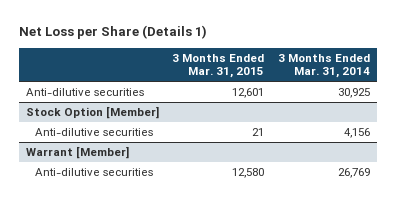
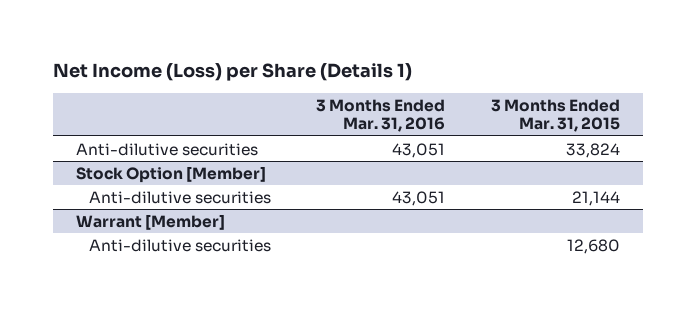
[18,25,207,40] Net Loss per Share (Details 1) -> [52,63,412,82] Net Income (Loss) per Share (Details 1)
[278,53,371,78] 3 Months Ended Mar. 31, 2014 -> none
none -> [316,98,446,133] 3 Months Ended Mar. 31, 2016
[232,88,265,99] 12,601 -> [566,142,621,158] 33,824
[252,128,265,137] 21 -> [572,190,621,206] 21,144
[232,168,265,179] 12,580 -> [567,238,621,254] 12,680

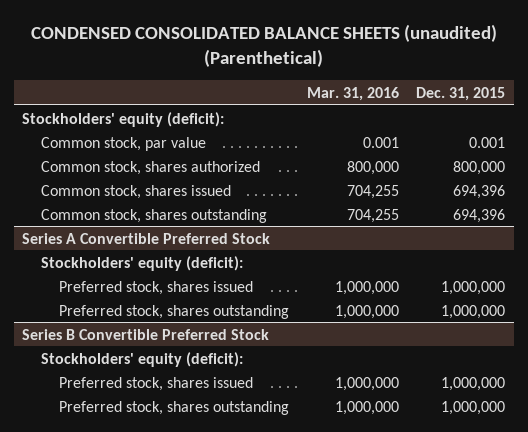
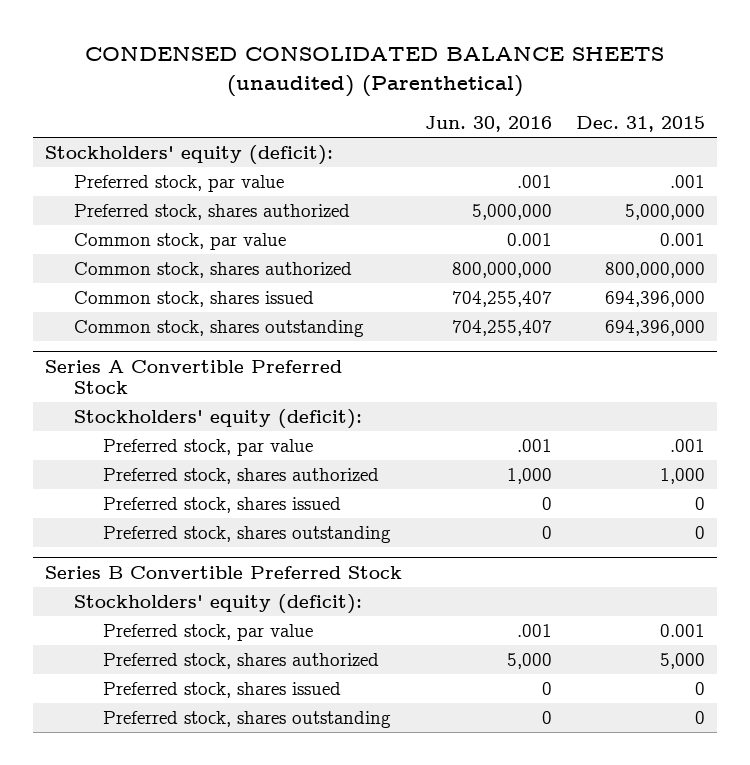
[306,86,399,101] Mar. 31, 2016 -> none
none -> [425,116,553,133] Jun. 30, 2016
none -> [73,174,284,192] Preferred stock, par value
none -> [73,203,350,220] Preferred stock, shares authorized
[453,160,506,175] 800,000 -> [605,261,706,278] 800,000,000
[453,184,506,199] 694,396 -> [605,290,706,307] 694,396,000
[453,208,506,223] 694,396 -> [605,319,706,336] 694,396,000
none -> [103,438,314,456] Preferred stock, par value
none -> [103,467,380,484] Preferred stock, shares authorized
[441,280,506,295] 1,000,000 -> [695,496,706,510] 0
[441,304,506,319] 1,000,000 -> [695,525,706,539] 0
none -> [103,623,314,641] Preferred stock, par value
none -> [103,652,380,669] Preferred stock, shares authorized
[441,376,506,391] 1,000,000 -> [695,681,706,695] 0
[441,400,506,415] 1,000,000 -> [695,710,706,724] 0

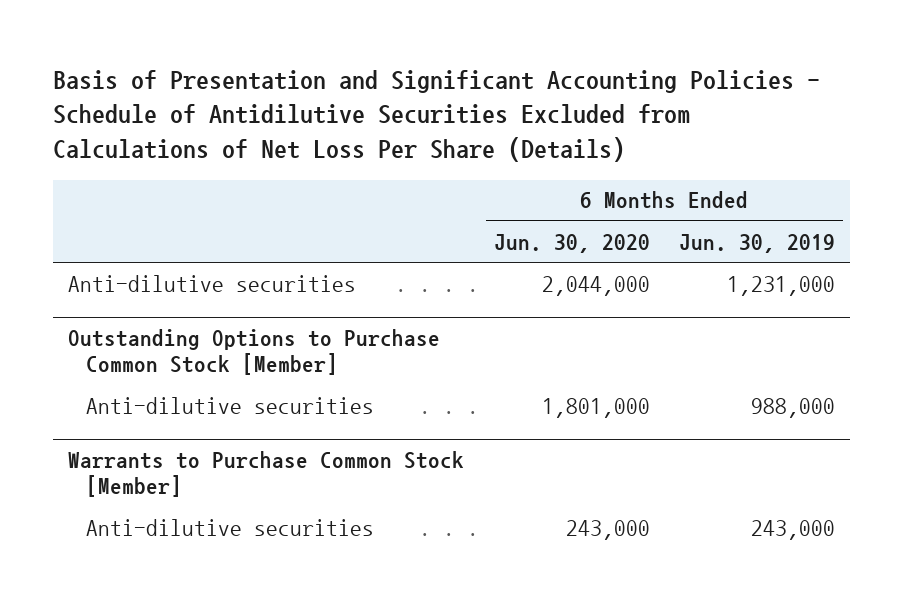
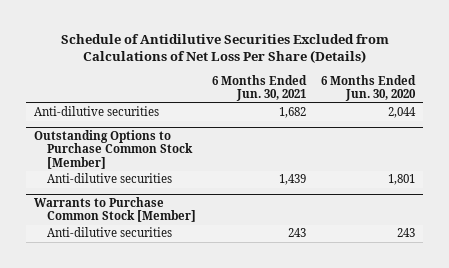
[52,69,820,163] Basis of Presentation and Significant Accounting Policies - Schedule of Antidilutive Securities Excluded from Calculations of Net Loss Per Share (Details) -> [60,33,389,64] Schedule of Antidilutive Securities Excluded from Calculations of Net Loss Per Share (Details)
[679,233,836,253] Jun. 30, 2019 -> none
none -> [211,74,307,102] 6 Months Ended Jun. 30, 2021
[541,275,650,296] 2,044,000 -> [388,107,417,119] 2,044
[541,397,650,418] 1,801,000 -> [388,174,416,186] 1,801
[565,519,650,540] 243,000 -> [397,228,416,238] 243

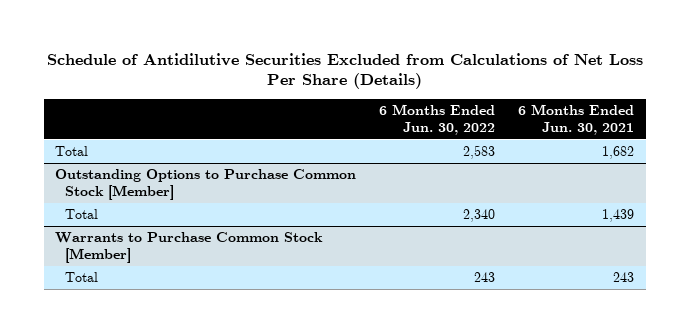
[321,74,417,102] 6 Months Ended Jun. 30, 2020 -> none
none -> [379,103,496,135] 6 Months Ended Jun. 30, 2022
[33,106,159,117] Anti-dilutive securities -> [55,146,89,157] Total
[47,173,173,184] Anti-dilutive securities -> [65,209,99,220] Total
[47,227,173,238] Anti-dilutive securities -> [65,272,99,283] Total

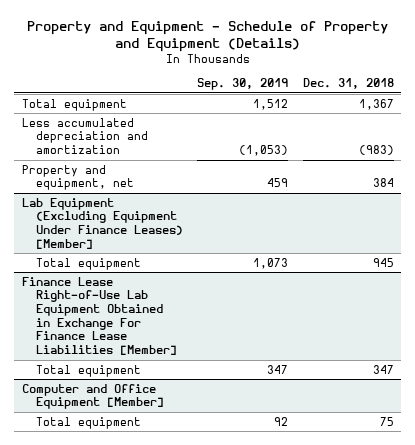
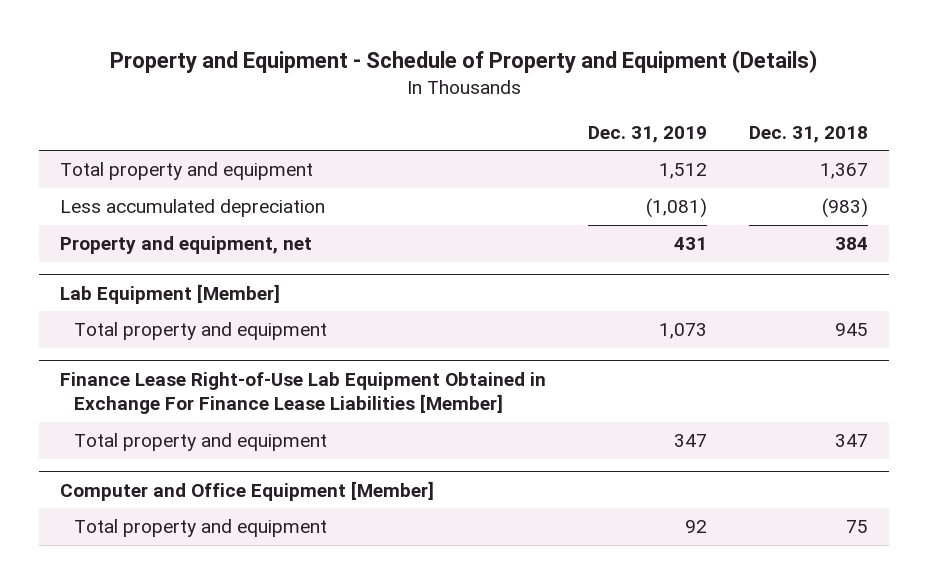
[197,78,289,91] Sep. 30, 2019 -> none
none -> [587,125,707,143] Dec. 31, 2019
[21,98,127,111] Total equipment -> [59,162,313,181] Total property and equipment
[21,117,148,155] Less accumulated depreciation and amortization -> [59,199,325,218] Less accumulated depreciation
[21,197,183,249] Lab Equipment (Excluding Equipment Under Finance Leases) [Member] -> [59,283,280,304] Lab Equipment [Member]
[35,257,141,270] Total equipment -> [74,322,328,341] Total property and equipment
[35,364,141,377] Total equipment -> [74,433,328,452] Total property and equipment
[35,416,141,429] Total equipment -> [74,519,328,538] Total property and equipment

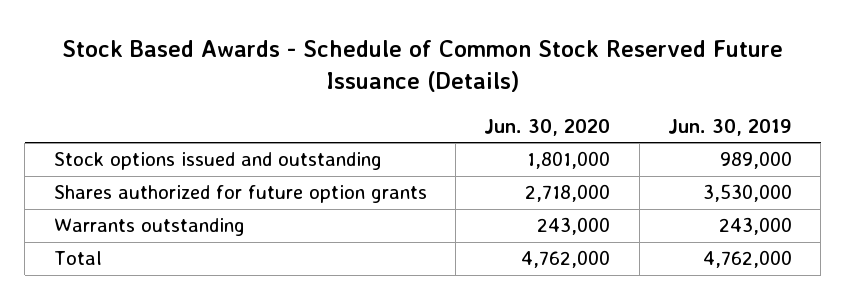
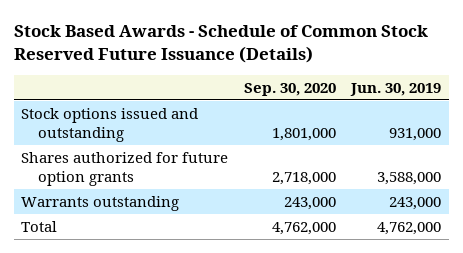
[484,118,611,136] Jun. 30, 2020 -> none
none -> [243,82,336,96] Sep. 30, 2020
[720,151,793,170] 989,000 -> [389,127,442,141] 931,000
[703,184,793,203] 3,530,000 -> [377,171,442,185] 3,588,000

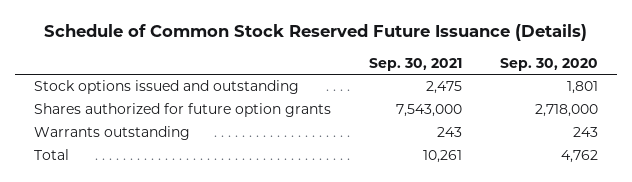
[13,24,428,63] Stock Based Awards - Schedule of Common Stock Reserved Future Issuance (Details) -> [44,24,588,42] Schedule of Common Stock Reserved Future Issuance (Details)
[350,82,442,96] Jun. 30, 2019 -> none
none -> [369,57,463,71] Sep. 30, 2021
[271,127,336,141] 1,801,000 -> [567,81,599,95] 1,801
[283,196,336,210] 243,000 -> [573,127,599,138] 243
[271,221,336,235] 4,762,000 -> [561,150,599,164] 4,762

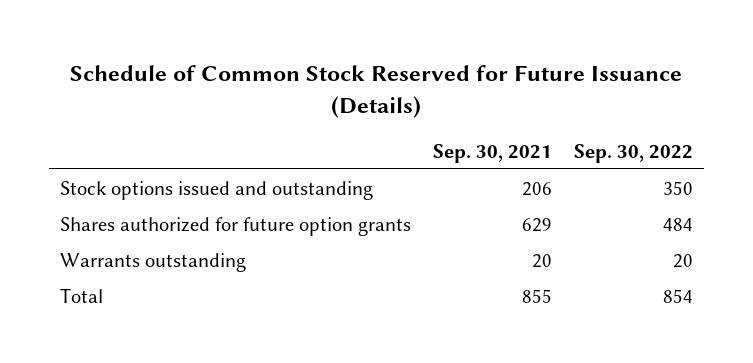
[44,24,588,42] Schedule of Common Stock Reserved Future Issuance (Details) -> [70,64,683,118] Schedule of Common Stock Reserved for Future Issuance (Details)
[500,57,599,71] Sep. 30, 2020 -> none
none -> [573,143,693,163] Sep. 30, 2022
[426,81,463,95] 2,475 -> [521,181,552,196] 206
[396,104,463,118] 7,543,000 -> [521,217,552,232] 629
[437,127,463,138] 243 -> [531,253,552,268] 20
[423,150,463,164] 10,261 -> [521,288,552,303] 855

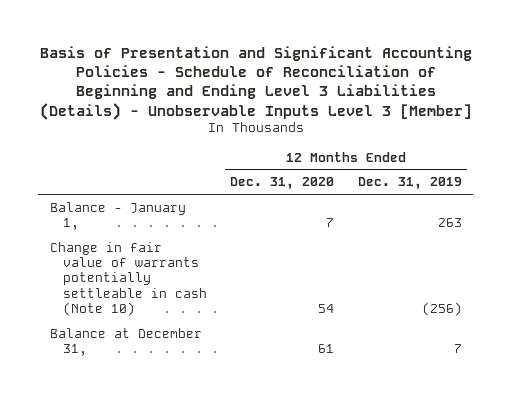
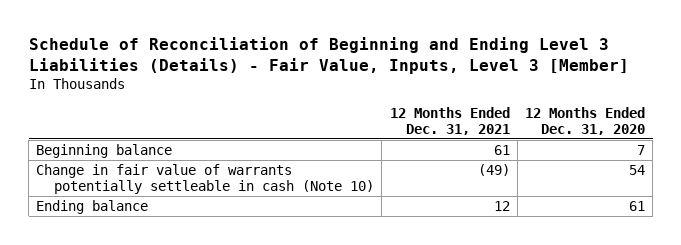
[39,45,472,120] Basis of Presentation and Significant Accounting Policies - Schedule of Reconciliation of Beginning and Ending Level 3 Liabilities (Details) - Unobservable Inputs Level 3 [Member] -> [28,36,629,74] Schedule of Reconciliation of Beginning and Ending Level 3 Liabilities (Details) - Fair Value, Inputs, Level 3 [Member]
[357,177,462,190] Dec. 31, 2019 -> none
none -> [389,106,510,135] 12 Months Ended Dec. 31, 2021
[50,201,187,230] Balance - January 1, -> [36,143,173,158] Beginning balance
[50,327,203,356] Balance at December 31, -> [36,199,149,214] Ending balance

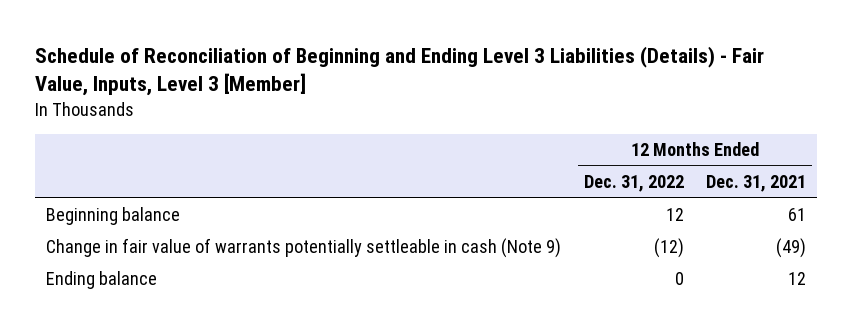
[524,106,645,135] 12 Months Ended Dec. 31, 2020 -> none
none -> [583,175,684,193] Dec. 31, 2022
[36,163,375,194] Change in fair value of warrants potentially settleable in cash (Note 10) -> [45,238,561,259] Change in fair value of warrants potentially settleable in cash (Note 9)

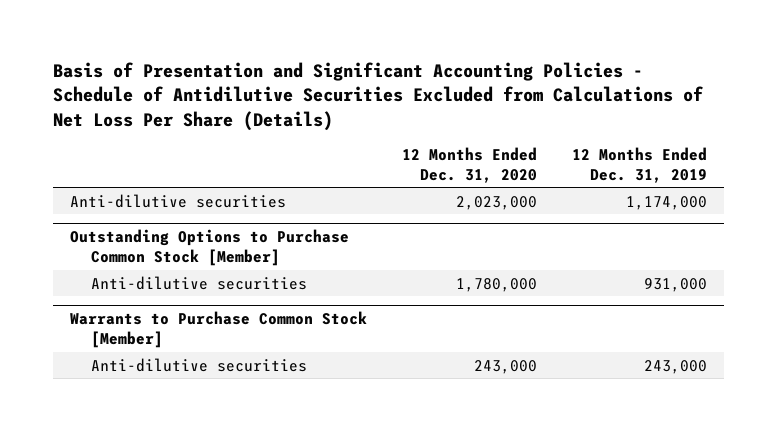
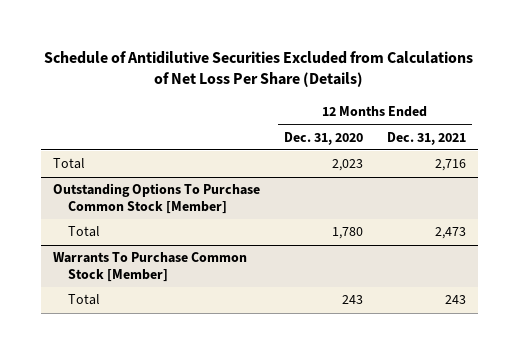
[52,62,703,131] Basis of Presentation and Significant Accounting Policies - Schedule of Antidilutive Securities Excluded from Calculations of Net Loss Per Share (Details) -> [44,50,474,88] Schedule of Antidilutive Securities Excluded from Calculations of Net Loss Per Share (Details)
[571,147,707,183] 12 Months Ended Dec. 31, 2019 -> none
none -> [386,131,466,145] Dec. 31, 2021
[70,193,287,208] Anti-dilutive securities -> none
[91,275,308,290] Anti-dilutive securities -> none
[91,357,308,372] Anti-dilutive securities -> none
none -> [52,158,85,170] Total
[70,229,350,266] Outstanding Options to Purchase Common Stock [Member] -> [52,183,260,215] Outstanding Options To Purchase Common Stock [Member]
none -> [68,226,101,238] Total
[70,311,368,348] Warrants to Purchase Common Stock [Member] -> [52,252,247,283] Warrants To Purchase Common Stock [Member]
none -> [68,294,101,306] Total

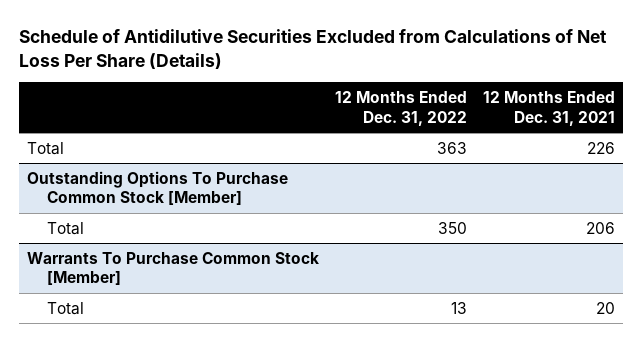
[283,131,363,145] Dec. 31, 2020 -> none
none -> [335,90,468,126] 12 Months Ended Dec. 31, 2022
[434,159,466,172] 2,716 -> [587,141,616,154] 226
[434,227,466,240] 2,473 -> [586,221,616,234] 206
[444,295,466,305] 243 -> [596,301,616,314] 20

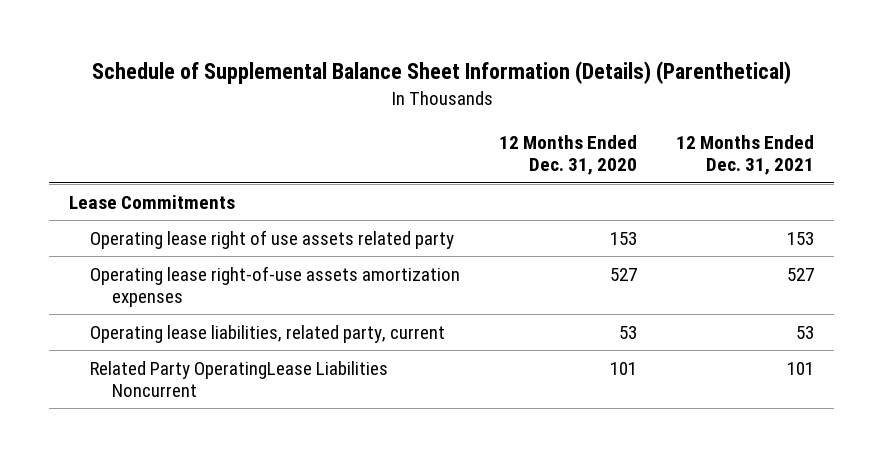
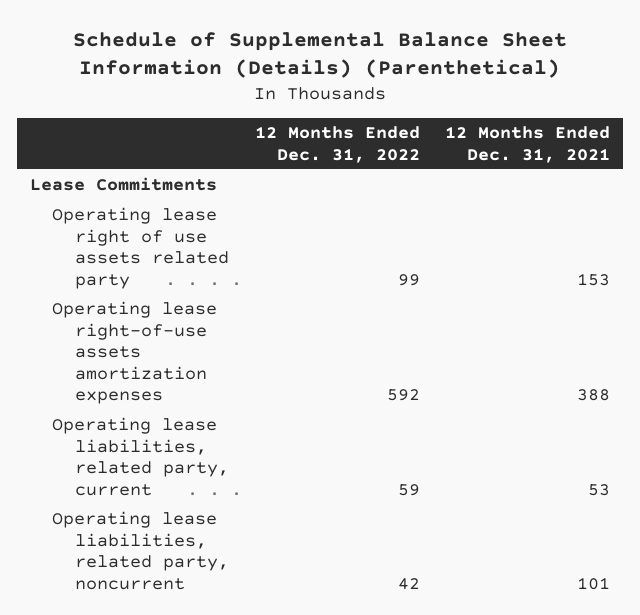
[499,135,638,176] 12 Months Ended Dec. 31, 2020 -> none
none -> [254,126,420,163] 12 Months Ended Dec. 31, 2022
[787,267,815,281] 527 -> [577,389,611,402] 388
[90,360,389,397] Related Party OperatingLease Liabilities Noncurrent -> [52,511,229,590] Operating lease liabilities, related party, noncurrent

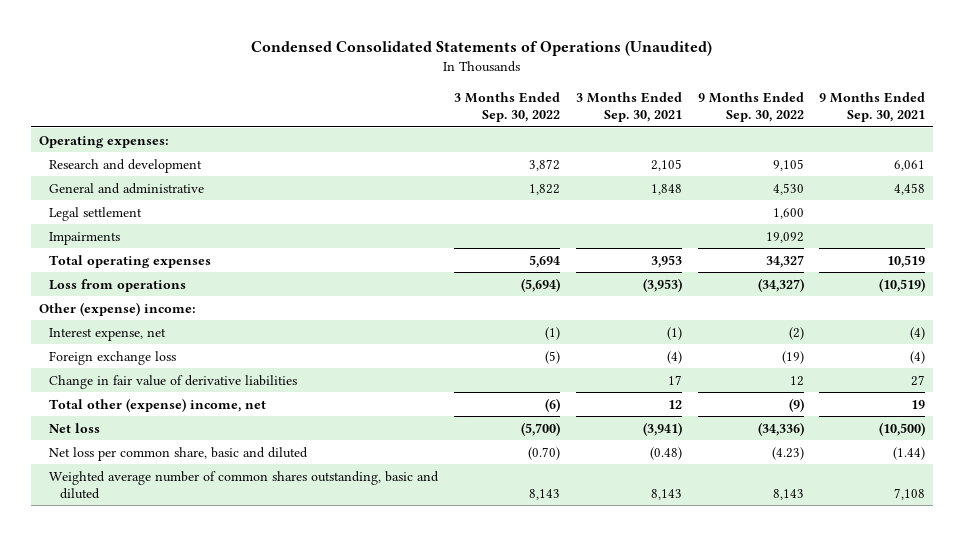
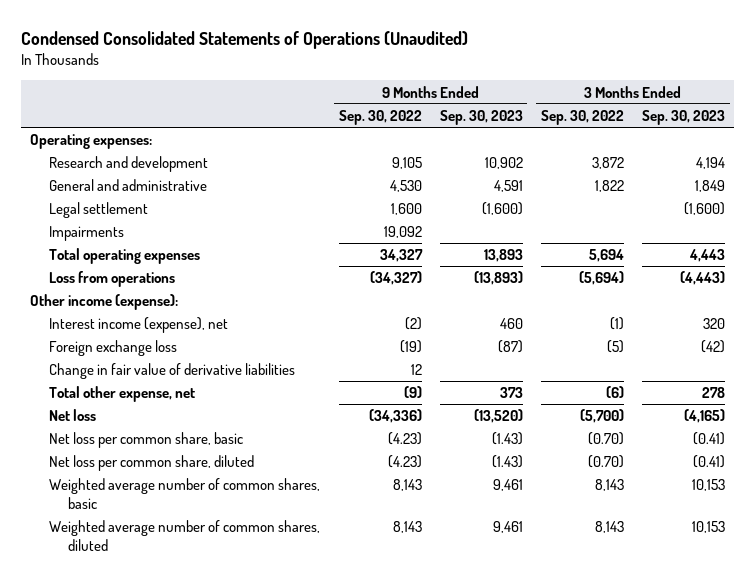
[575,92,682,123] 3 Months Ended Sep. 30, 2021 -> none
[819,92,926,123] 9 Months Ended Sep. 30, 2021 -> none
none -> [439,110,523,126] Sep. 30, 2023
none -> [642,110,726,126] Sep. 30, 2023
[38,301,196,316] Other (expense) income: -> [30,294,179,311] Other income (expense):
[49,327,167,341] Interest expense, net -> [49,317,229,334] Interest income (expense), net
[49,397,267,412] Total other (expense) income, net -> [49,386,196,403] Total other expense, net
[49,446,309,461] Net loss per common share, basic and diluted -> [49,432,244,449] Net loss per common share, basic
none -> [49,455,255,472] Net loss per common share, diluted
[49,470,440,499] Weighted average number of common shares outstanding, basic and diluted -> [49,478,321,510] Weighted average number of common shares, basic
none -> [49,520,321,552] Weighted average number of common shares, diluted

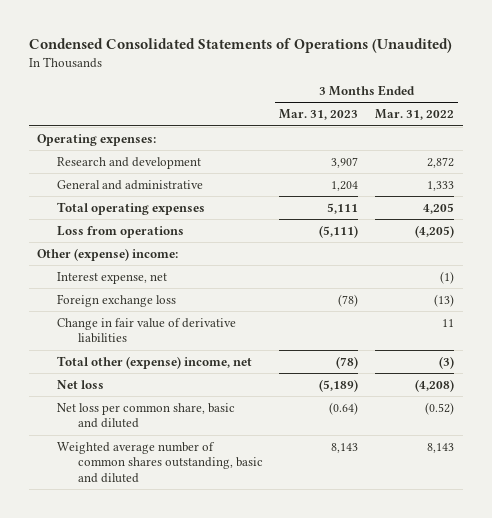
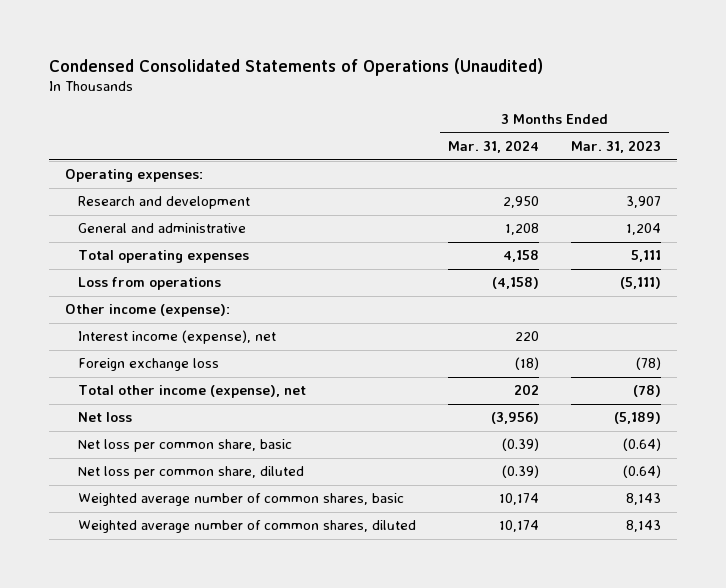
[375,109,455,121] Mar. 31, 2022 -> none
none -> [448,140,540,154] Mar. 31, 2024
[37,247,179,261] Other (expense) income: -> [65,304,231,318] Other income (expense):
[57,271,168,284] Interest expense, net -> [78,330,277,345] Interest income (expense), net
[57,317,237,344] Change in fair value of derivative liabilities -> none
[57,355,253,369] Total other (expense) income, net -> [78,385,307,399] Total other income (expense), net
[57,402,236,429] Net loss per common share, basic and diluted -> [78,439,293,453] Net loss per common share, basic
none -> [78,466,305,480] Net loss per common share, diluted
[57,441,263,483] Weighted average number of common shares outstanding, basic and diluted -> [78,493,405,507] Weighted average number of common shares, basic
none -> [78,520,417,534] Weighted average number of common shares, diluted

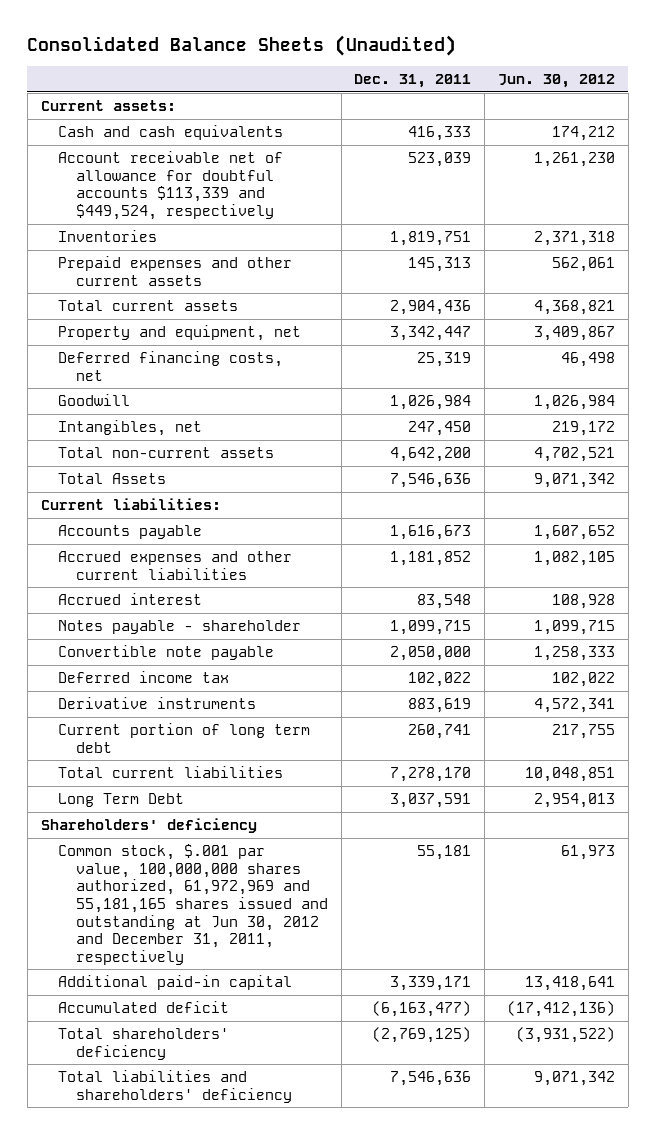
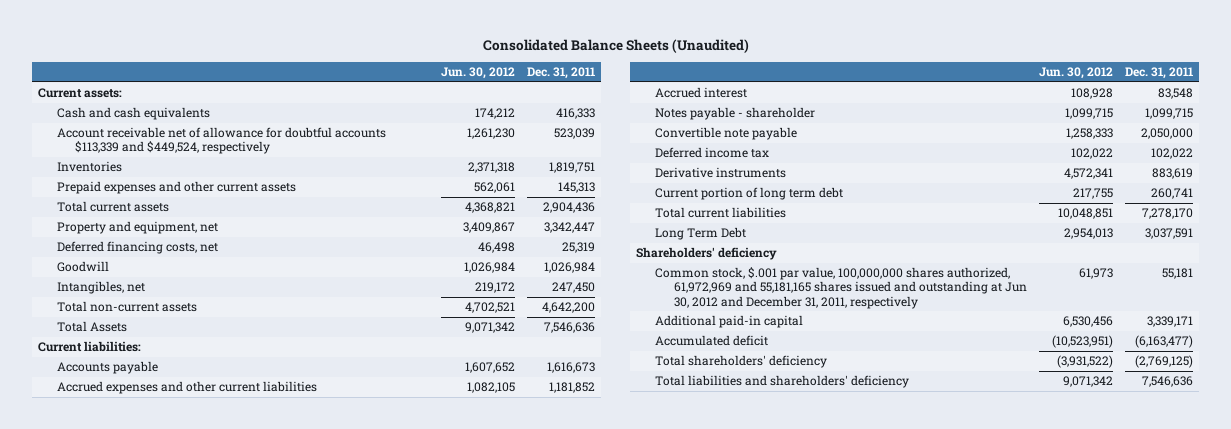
[525,976,616,992] 13,418,641 -> [1063,316,1114,328] 6,530,456
[507,1001,616,1018] (17,412,136) -> [1052,335,1114,349] (10,523,951)

